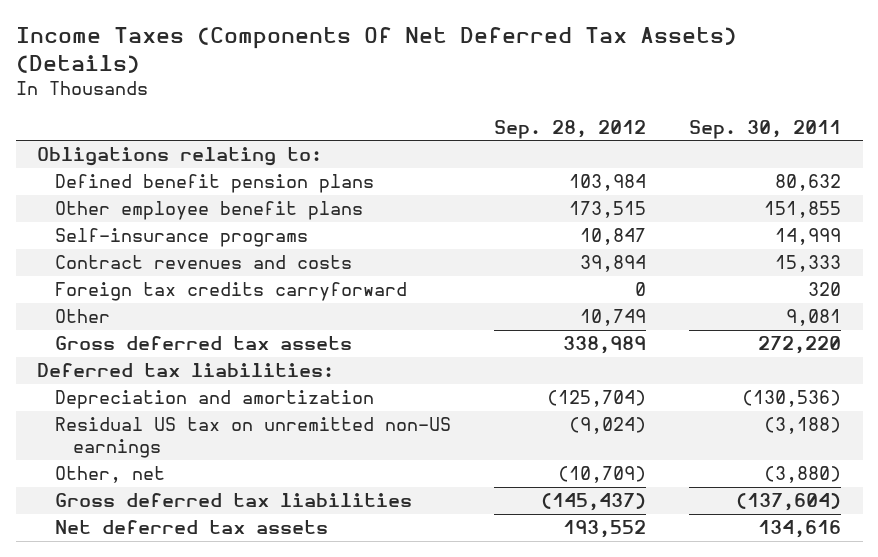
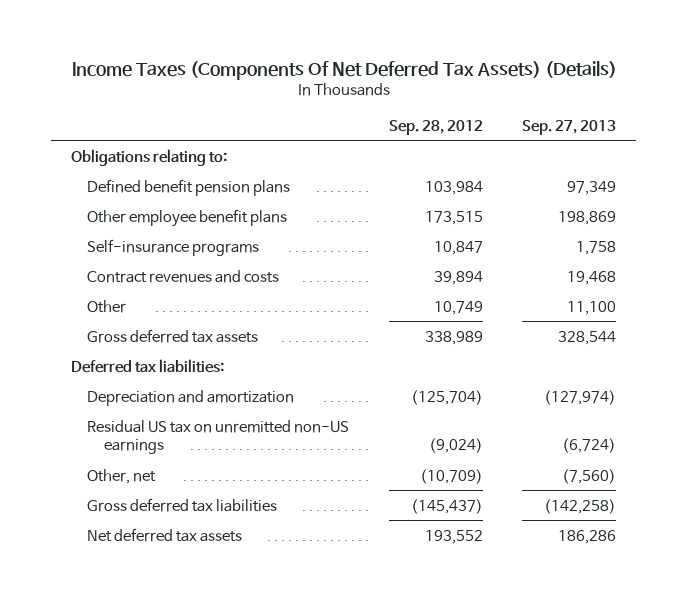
[689,119,842,139] Sep. 30, 2011 -> none
none -> [522,119,617,135] Sep. 27, 2013
[55,282,408,302] Foreign tax credits carryforward -> none

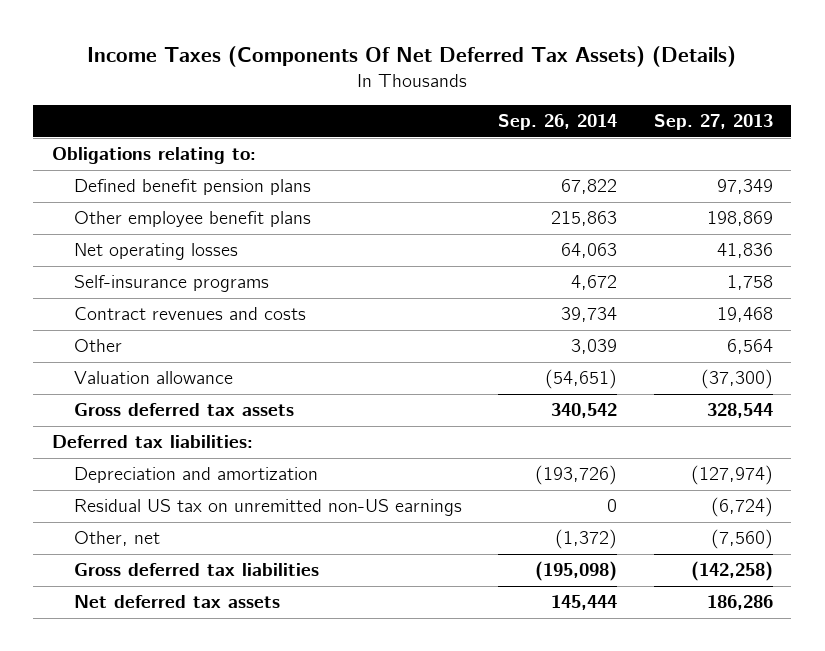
[388,119,483,135] Sep. 28, 2012 -> none
none -> [498,114,618,131] Sep. 26, 2014
none -> [73,243,238,261] Net operating losses
[567,300,617,315] 11,100 -> [727,339,774,355] 6,564
none -> [73,371,233,385] Valuation allowance

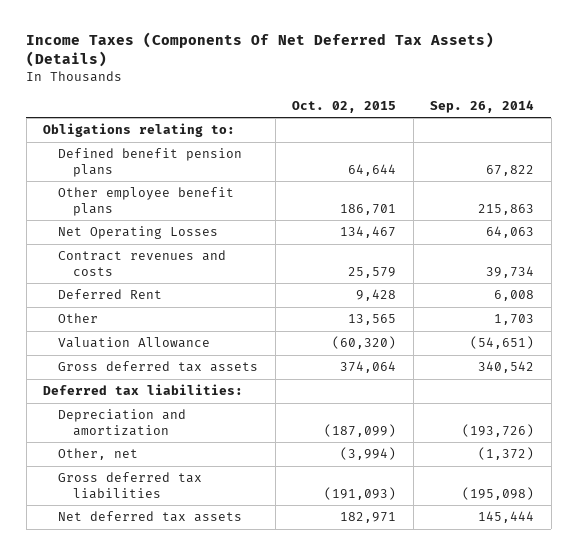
[654,114,774,131] Sep. 27, 2013 -> none
none -> [292,100,397,113] Oct. 02, 2015
[73,275,269,293] Self-insurance programs -> none
[73,243,238,261] Net operating losses -> [58,226,219,240] Net Operating Losses
none -> [58,289,163,300] Deferred Rent
[571,339,618,355] 3,039 -> [494,314,535,326] 1,703
[73,371,233,385] Valuation allowance -> [58,337,211,349] Valuation Allowance
[73,499,462,517] Residual US tax on unremitted non-US earnings -> none

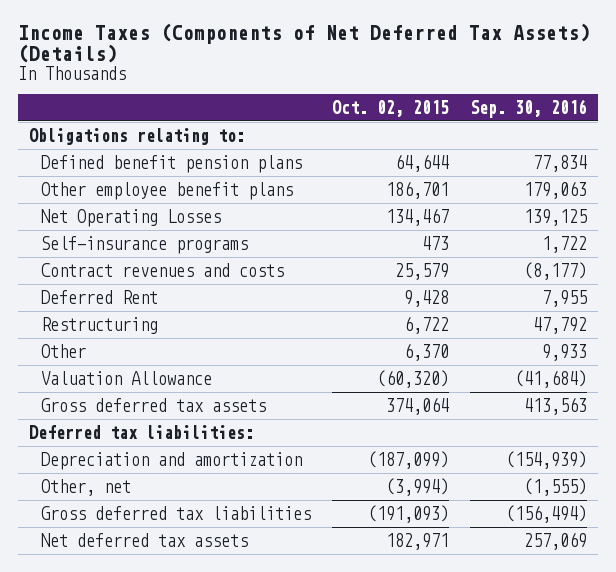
[26,32,495,68] Income Taxes (Components Of Net Deferred Tax Assets) (Details) -> [18,22,591,64] Income Taxes (Components of Net Deferred Tax Assets) (Details)
[430,99,535,113] Sep. 26, 2014 -> none
none -> [470,98,588,118] Sep. 30, 2016
none -> [41,235,249,254] Self-insurance programs
none -> [41,316,159,334] Restructuring
[348,314,397,326] 13,565 -> [404,342,450,361] 6,370

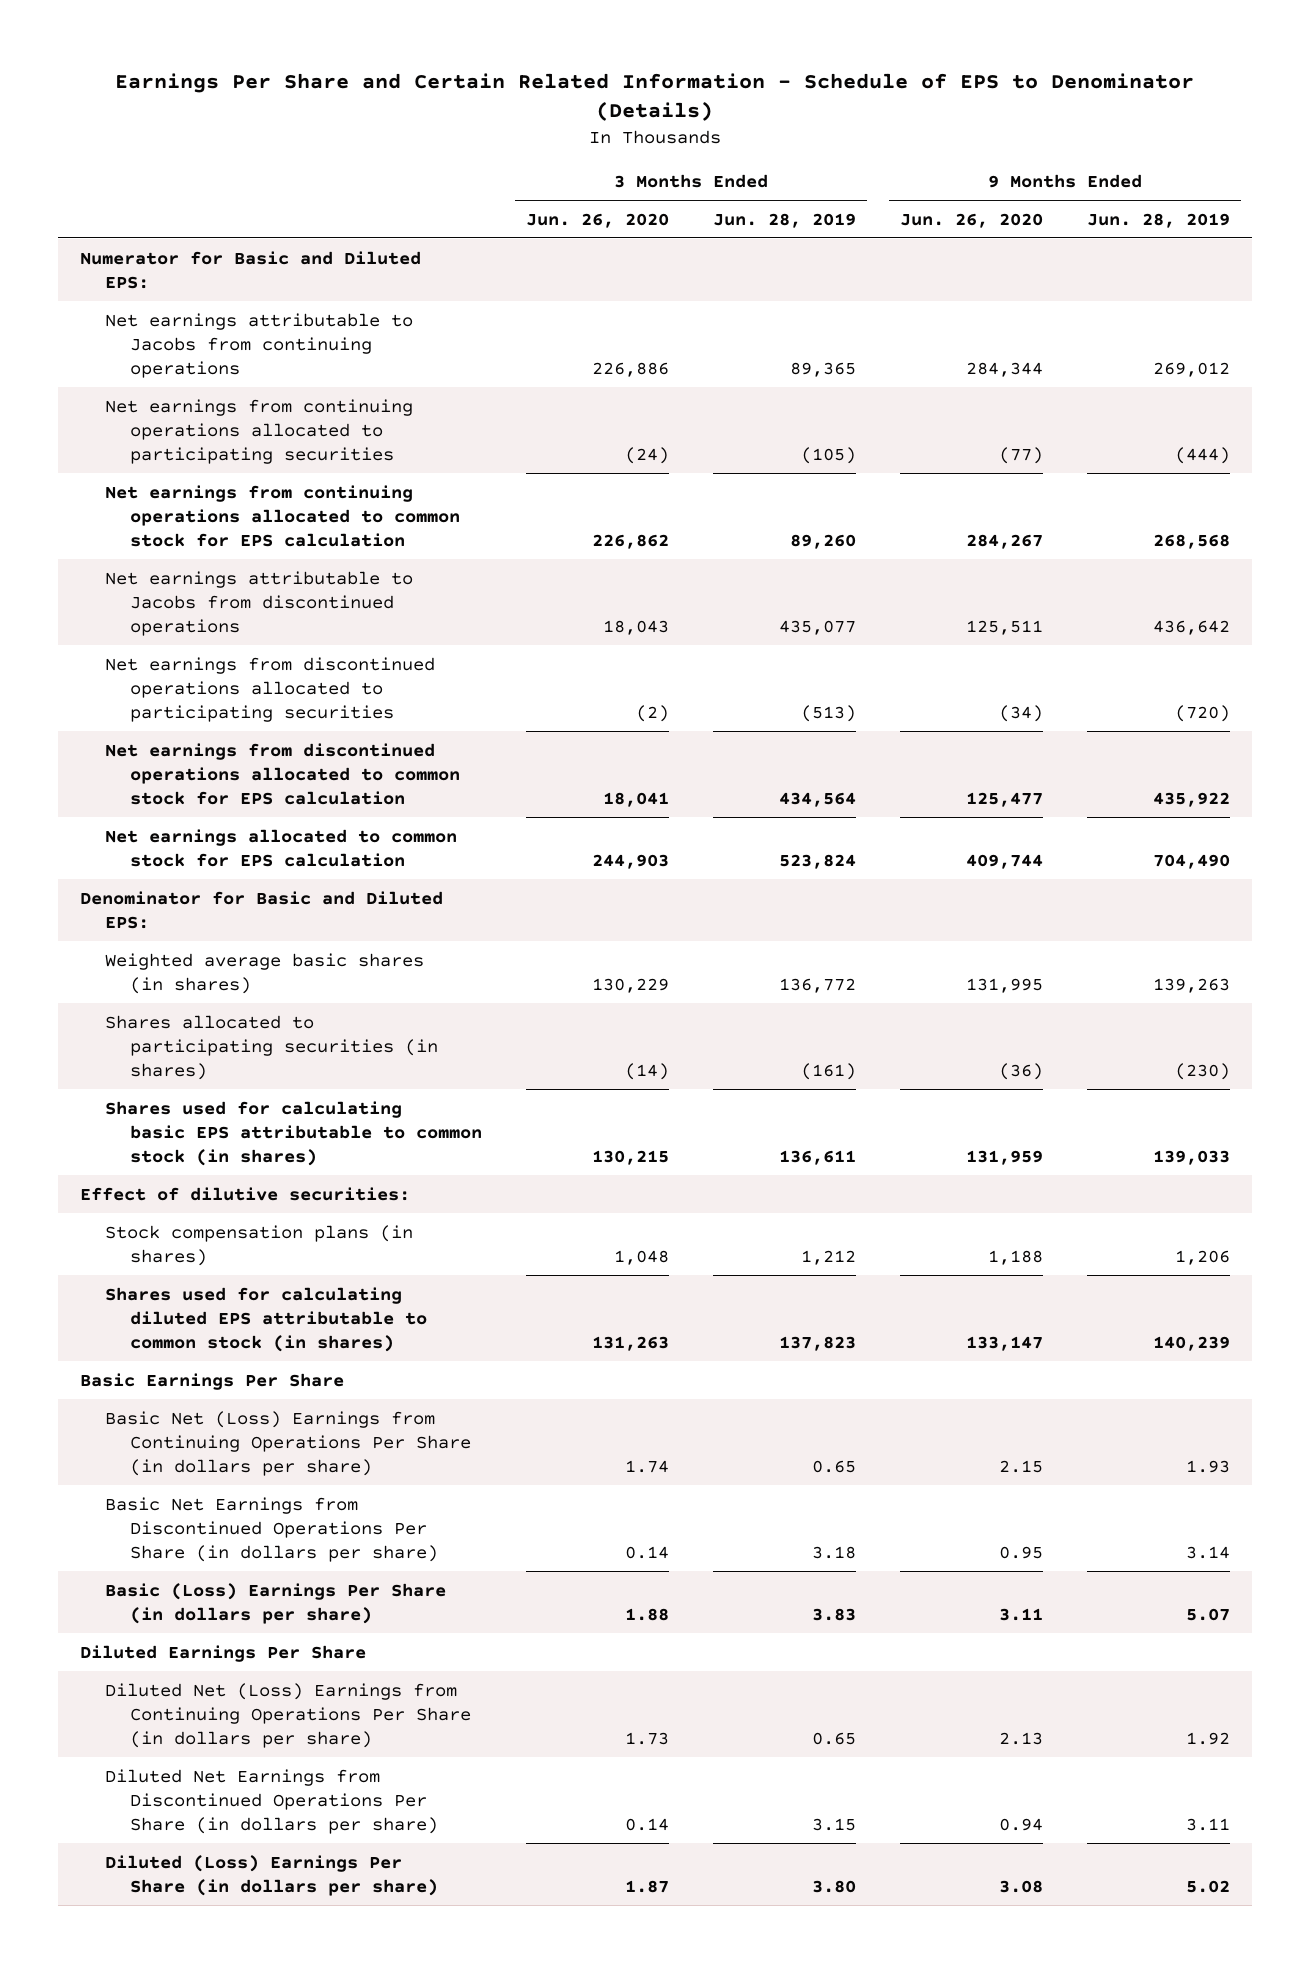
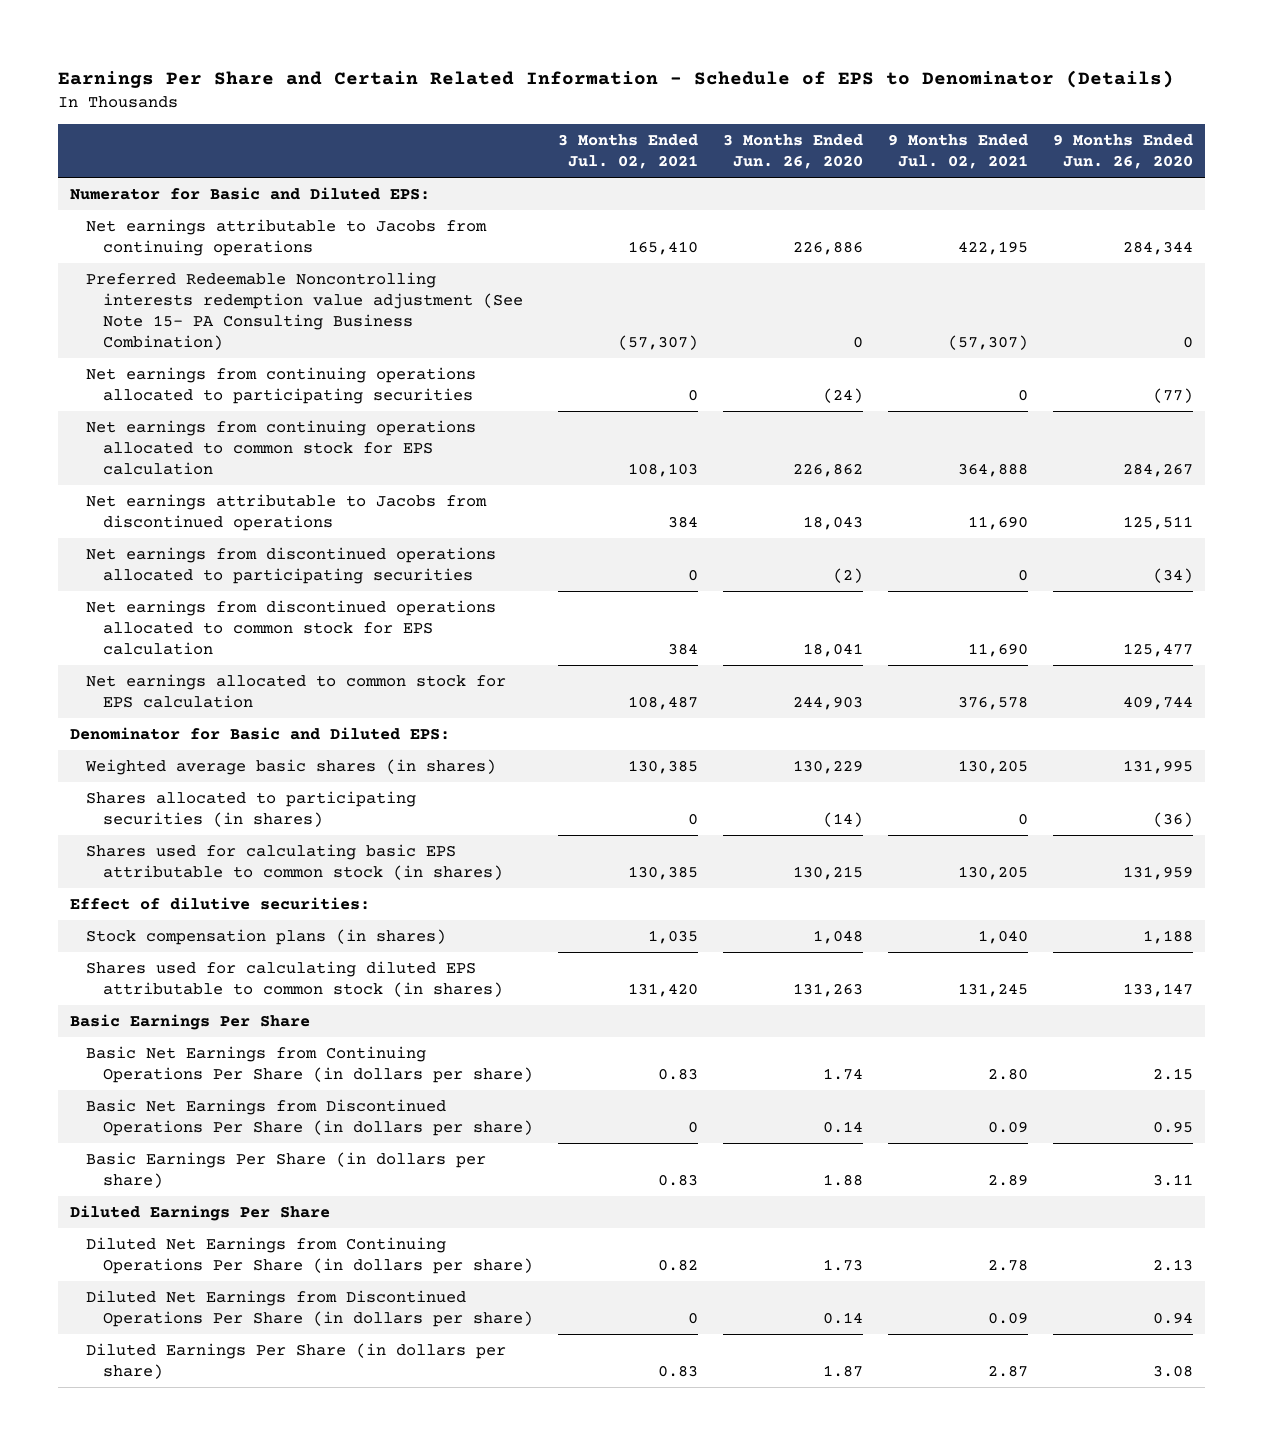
[712,212,856,228] Jun. 28, 2019 -> none
[1087,212,1231,228] Jun. 28, 2019 -> none
none -> [557,134,698,170] 3 Months Ended Jul. 02, 2021
none -> [887,134,1028,170] 9 Months Ended Jul. 02, 2021
none -> [86,272,523,351] Preferred Redeemable Noncontrolling interests redemption value adjustment (See Note 15- PA Consulting Business Combination)
[104,1410,471,1476] Basic Net (Loss) Earnings from Continuing Operations Per Share (in dollars per share) -> [86,1046,533,1084] Basic Net Earnings from Continuing Operations Per Share (in dollars per share)
[104,1582,446,1624] Basic (Loss) Earnings Per Share (in dollars per share) -> [86,1152,487,1189] Basic Earnings Per Share (in dollars per share)
[104,1682,471,1748] Diluted Net (Loss) Earnings from Continuing Operations Per Share (in dollars per share) -> [86,1237,533,1275] Diluted Net Earnings from Continuing Operations Per Share (in dollars per share)
[104,1854,438,1896] Diluted (Loss) Earnings Per Share (in dollars per share) -> [86,1343,507,1380] Diluted Earnings Per Share (in dollars per share)

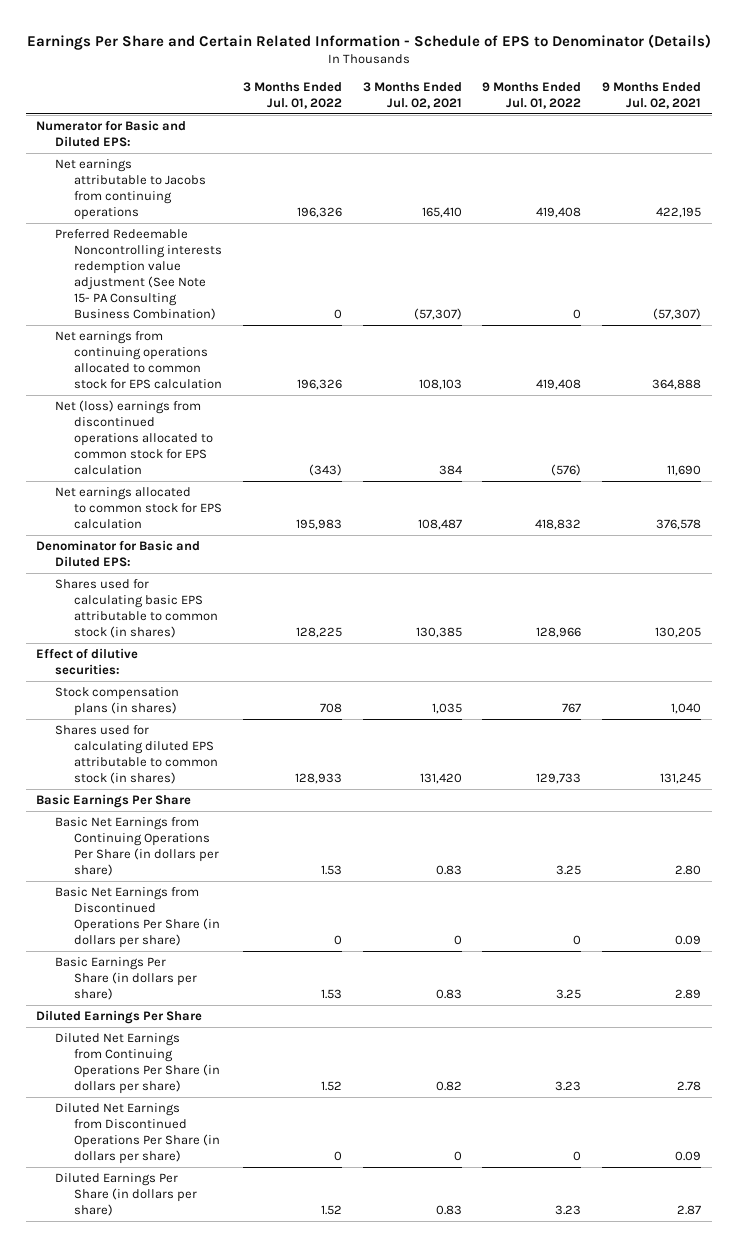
[722,134,863,170] 3 Months Ended Jun. 26, 2020 -> none
[1052,134,1193,170] 9 Months Ended Jun. 26, 2020 -> none
none -> [242,82,342,110] 3 Months Ended Jul. 01, 2022
none -> [482,82,582,110] 9 Months Ended Jul. 01, 2022
[86,367,477,405] Net earnings from continuing operations allocated to participating securities -> none
[86,494,488,532] Net earnings attributable to Jacobs from discontinued operations -> none
[86,547,497,585] Net earnings from discontinued operations allocated to participating securities -> none
[86,600,497,656] Net earnings from discontinued operations allocated to common stock for EPS calculation -> [55,399,214,476] Net (loss) earnings from discontinued operations allocated to common stock for EPS calculation
[85,759,497,776] Weighted average basic shares (in shares) -> none
[86,791,417,828] Shares allocated to participating securities (in shares) -> none

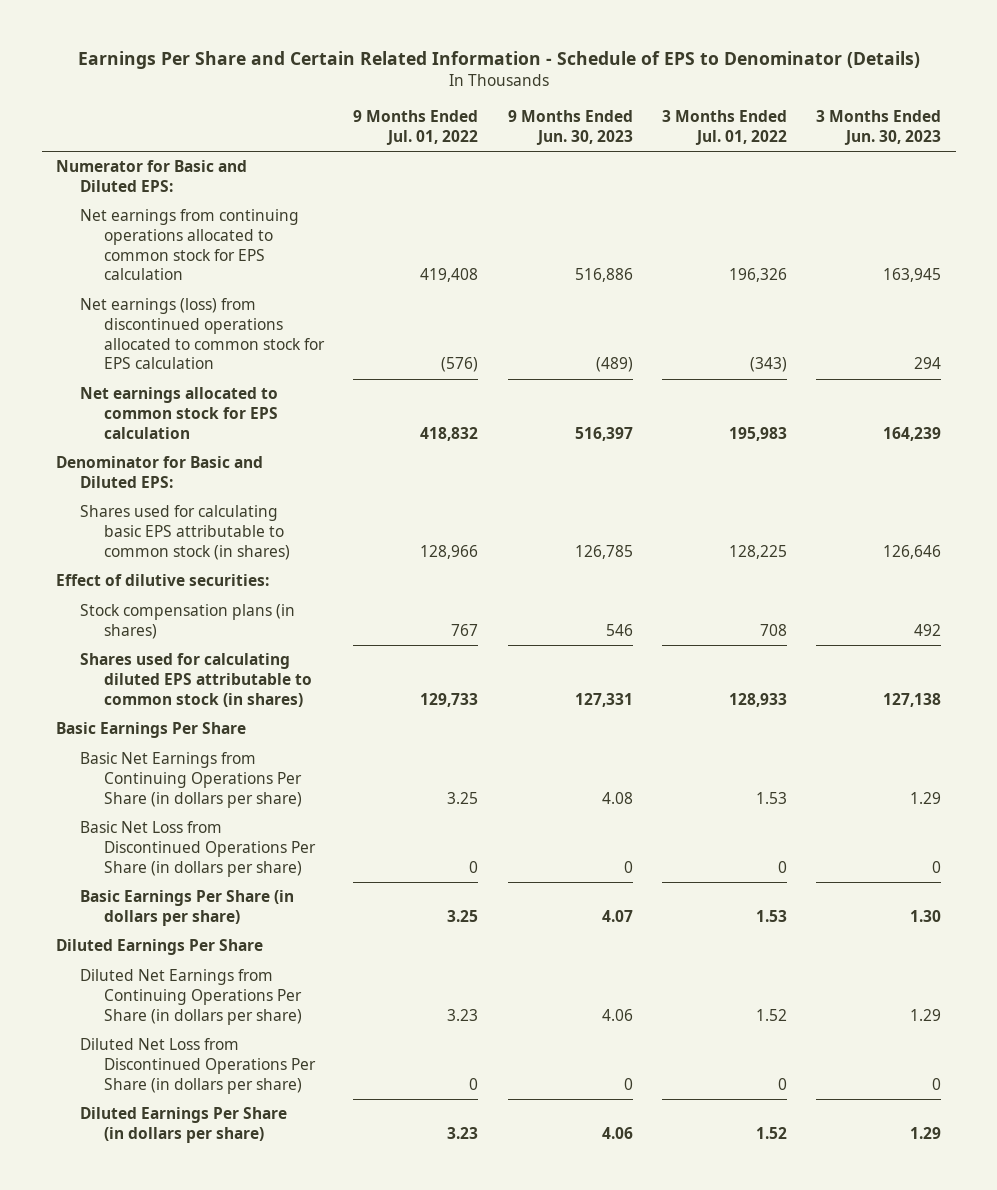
[362,82,462,110] 3 Months Ended Jul. 02, 2021 -> none
[602,82,702,110] 9 Months Ended Jul. 02, 2021 -> none
none -> [507,110,633,145] 9 Months Ended Jun. 30, 2023
none -> [816,110,942,145] 3 Months Ended Jun. 30, 2023
[55,158,207,221] Net earnings attributable to Jacobs from continuing operations -> none
[55,228,223,321] Preferred Redeemable Noncontrolling interests redemption value adjustment (See Note 15- PA Consulting Business Combination) -> none
[55,399,214,476] Net (loss) earnings from discontinued operations allocated to common stock for EPS calculation -> [80,298,326,370] Net earnings (loss) from discontinued operations allocated to common stock for EPS calculation
[55,886,221,949] Basic Net Earnings from Discontinued Operations Per Share (in dollars per share) -> [80,821,317,877] Basic Net Loss from Discontinued Operations Per Share (in dollars per share)
[55,1102,221,1165] Diluted Net Earnings from Discontinued Operations Per Share (in dollars per share) -> [80,1038,317,1094] Diluted Net Loss from Discontinued Operations Per Share (in dollars per share)

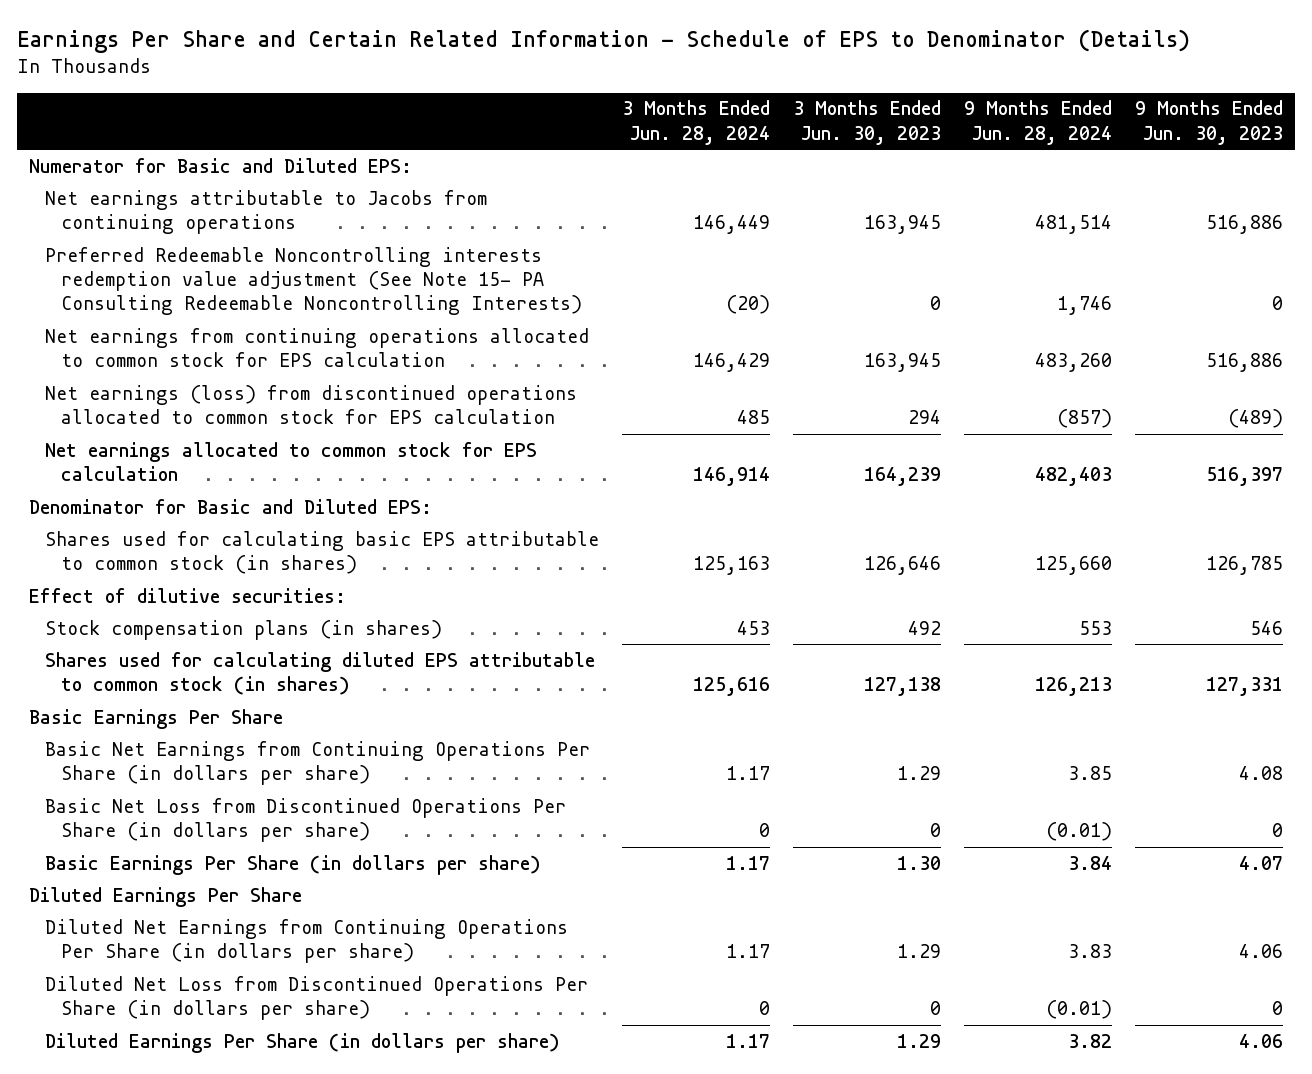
[353,110,479,145] 9 Months Ended Jul. 01, 2022 -> none
[661,110,787,145] 3 Months Ended Jul. 01, 2022 -> none
none -> [621,100,770,145] 3 Months Ended Jun. 28, 2024
none -> [964,100,1113,145] 9 Months Ended Jun. 28, 2024
none -> [44,189,487,235] Net earnings attributable to Jacobs from continuing operations
none -> [44,246,582,316] Preferred Redeemable Noncontrolling interests redemption value adjustment (See Note 15- PA Consulting Redeemable Noncontrolling Interests)

